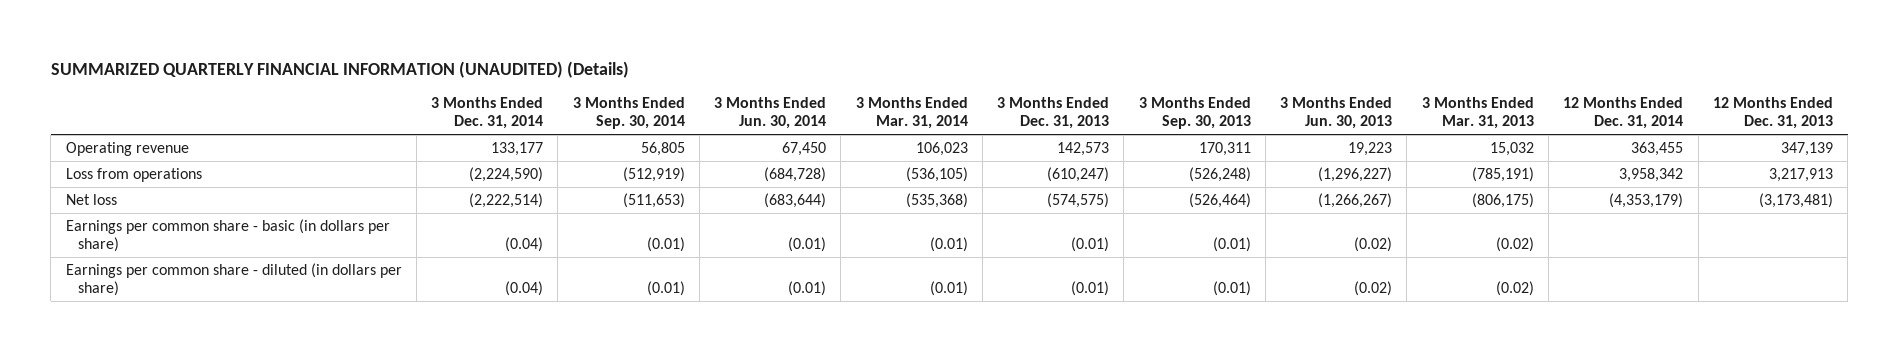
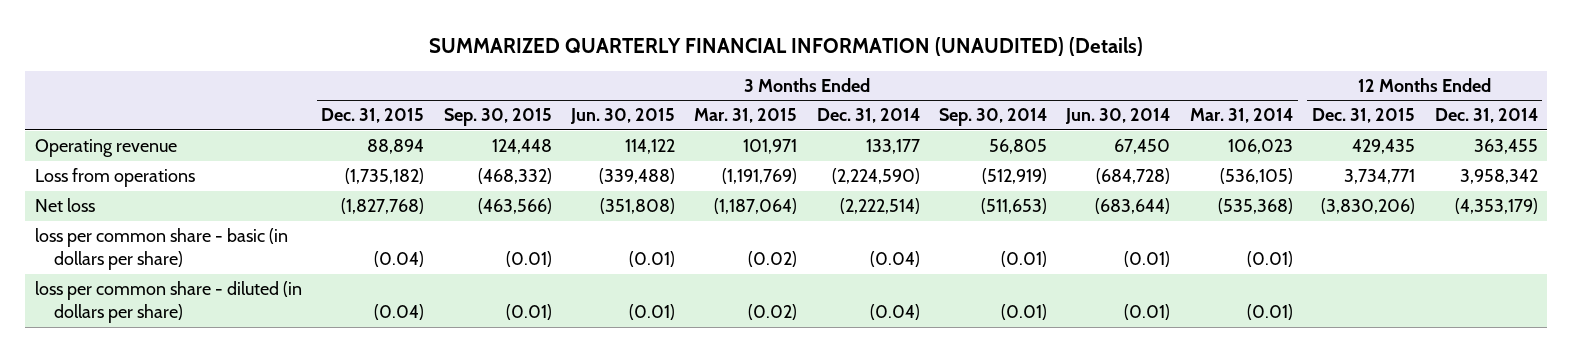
[997,97,1110,130] 3 Months Ended Dec. 31, 2013 -> none
[1138,97,1251,130] 3 Months Ended Sep. 30, 2013 -> none
[1280,97,1393,130] 3 Months Ended Jun. 30, 2013 -> none
[1421,97,1534,130] 3 Months Ended Mar. 31, 2013 -> none
[1712,97,1833,130] 12 Months Ended Dec. 31, 2013 -> none
none -> [321,108,425,124] Dec. 31, 2015
none -> [443,108,552,127] Sep. 30, 2015
none -> [570,108,676,125] Jun. 30, 2015
none -> [694,108,798,124] Mar. 31, 2015
none -> [1312,108,1416,124] Dec. 31, 2015
[65,218,390,252] Earnings per common share - basic (in dollars per share) -> [35,228,289,271] loss per common share - basic (in dollars per share)
[65,262,402,296] Earnings per common share - diluted (in dollars per share) -> [35,281,303,324] loss per common share - diluted (in dollars per share)

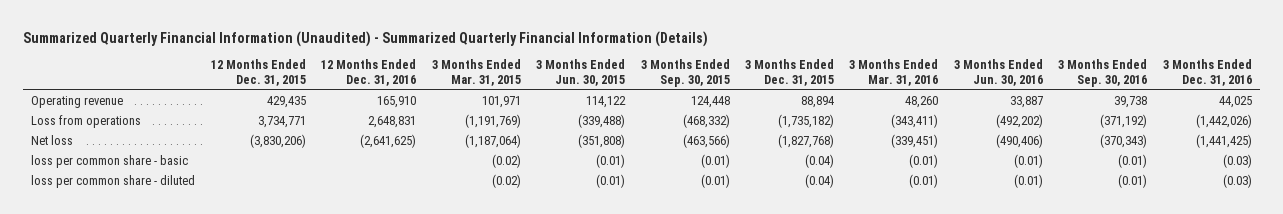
[429,36,1144,56] SUMMARIZED QUARTERLY FINANCIAL INFORMATION (UNAUDITED) (Details) -> [23,30,709,47] Summarized Quarterly Financial Information (Unaudited) - Summarized Quarterly Financial Information (Details)
[816,108,920,124] Dec. 31, 2014 -> none
[939,108,1048,127] Sep. 30, 2014 -> none
[1065,108,1171,125] Jun. 30, 2014 -> none
[1189,108,1293,124] Mar. 31, 2014 -> none
[1434,108,1538,124] Dec. 31, 2014 -> none
none -> [321,59,417,87] 12 Months Ended Dec. 31, 2016
none -> [849,59,939,87] 3 Months Ended Mar. 31, 2016
none -> [953,59,1043,87] 3 Months Ended Jun. 30, 2016
none -> [1058,59,1148,88] 3 Months Ended Sep. 30, 2016
none -> [1162,59,1252,87] 3 Months Ended Dec. 31, 2016
[35,228,289,271] loss per common share - basic (in dollars per share) -> [31,155,189,169] loss per common share - basic
[35,281,303,324] loss per common share - diluted (in dollars per share) -> [31,175,196,189] loss per common share - diluted

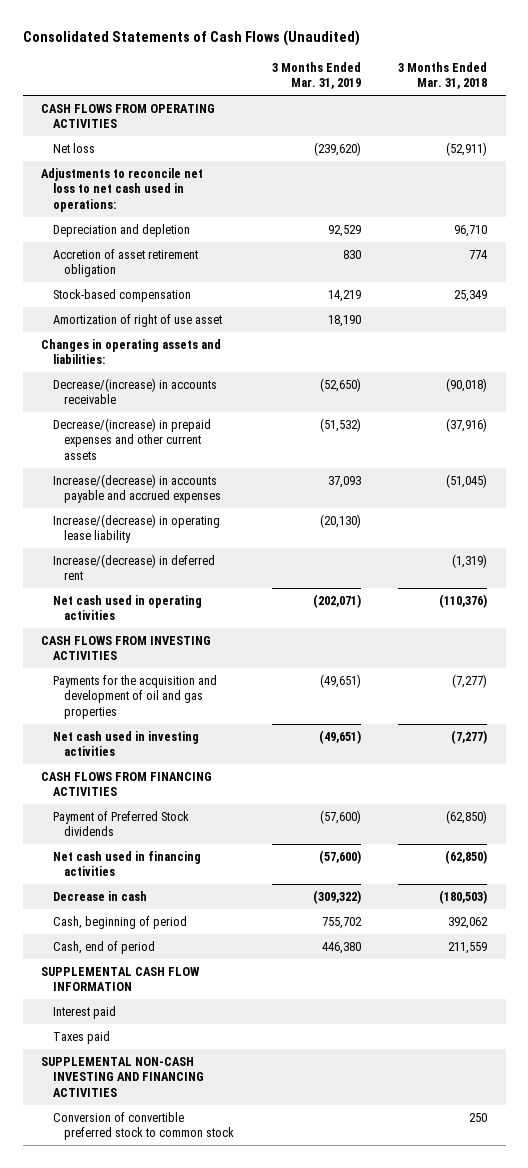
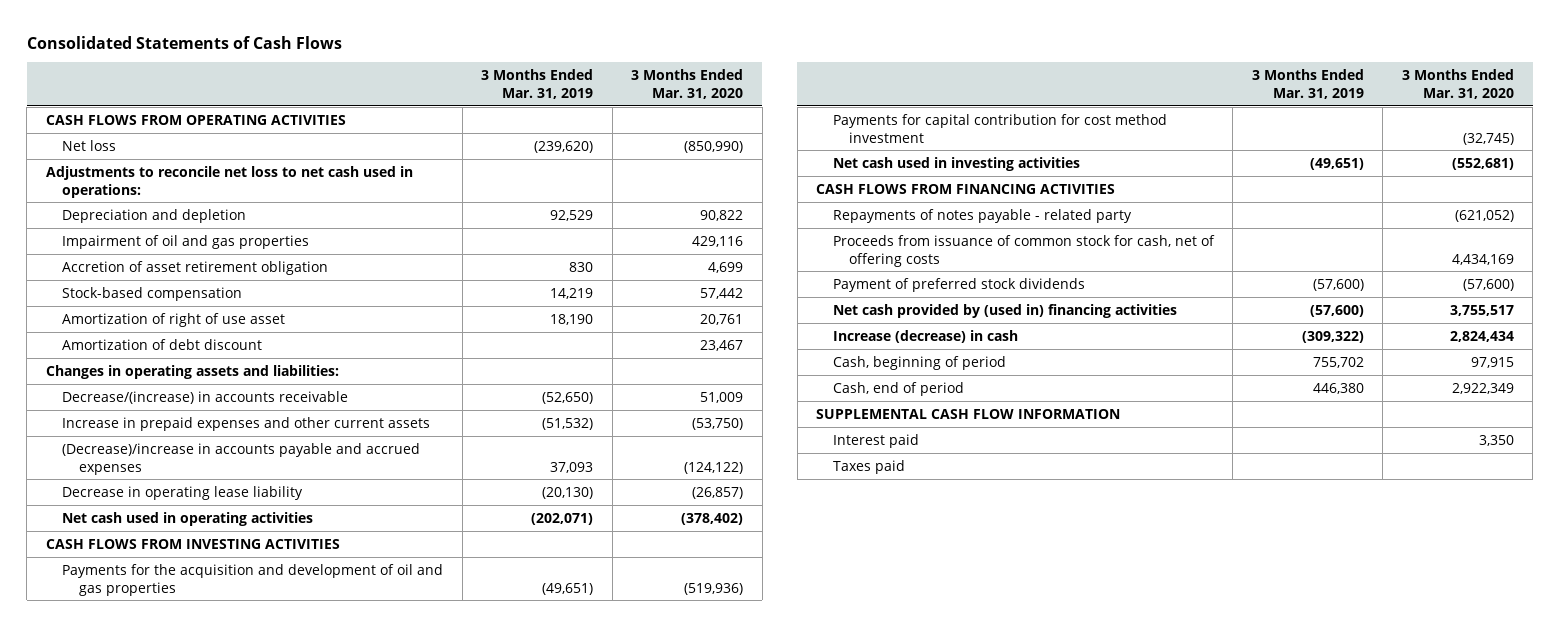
[22,30,360,47] Consolidated Statements of Cash Flows (Unaudited) -> [26,35,342,49] Consolidated Statements of Cash Flows
[398,61,488,90] 3 Months Ended Mar. 31, 2018 -> none
none -> [631,69,744,100] 3 Months Ended Mar. 31, 2020
none -> [62,234,310,249] Impairment of oil and gas properties
none -> [62,338,263,350] Amortization of debt discount
[52,553,215,581] Increase/(decrease) in deferred rent -> none
[52,417,211,460] Decrease/(increase) in prepaid expenses and other current assets -> [62,416,431,431] Increase in prepaid expenses and other current assets
[52,473,222,504] Increase/(decrease) in accounts payable and accrued expenses -> [62,442,421,475] (Decrease)/increase in accounts payable and accrued expenses
[52,513,220,544] Increase/(decrease) in operating lease liability -> [62,485,304,500] Decrease in operating lease liability
none -> [832,113,1167,143] Payments for capital contribution for cost method investment
none -> [832,208,1132,223] Repayments of notes payable - related party
none -> [832,234,1215,267] Proceeds from issuance of common stock for cash, net of offering costs
[52,810,189,837] Payment of Preferred Stock dividends -> [832,277,1085,292] Payment of preferred stock dividends
[52,850,201,877] Net cash used in financing activities -> [832,303,1177,318] Net cash provided by (used in) financing activities
[52,890,147,901] Decrease in cash -> [832,329,1018,343] Increase (decrease) in cash
[41,1056,204,1097] SUPPLEMENTAL NON-CASH INVESTING AND FINANCING ACTIVITIES -> none
[52,1111,235,1141] Conversion of convertible preferred stock to common stock -> none

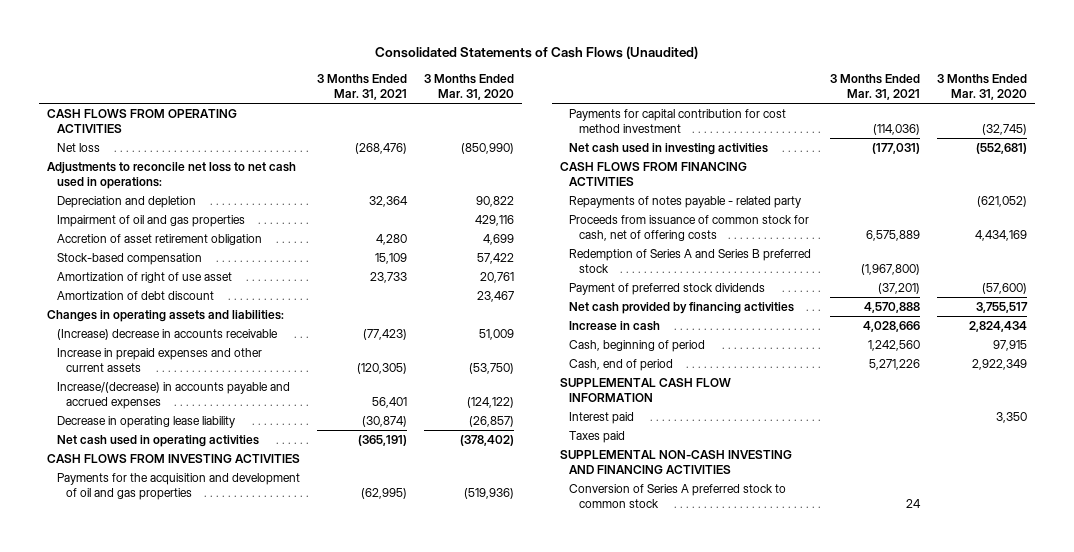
[26,35,342,49] Consolidated Statements of Cash Flows -> [374,46,698,60] Consolidated Statements of Cash Flows (Unaudited)
[481,69,594,100] 3 Months Ended Mar. 31, 2019 -> none
none -> [316,73,407,101] 3 Months Ended Mar. 31, 2021
[700,287,744,299] 57,442 -> [476,252,514,264] 57,422
[62,390,349,404] Decrease/(increase) in accounts receivable -> [56,328,278,340] (Increase) decrease in accounts receivable
[62,442,421,475] (Decrease)/increase in accounts payable and accrued expenses -> [56,381,290,409] Increase/(decrease) in accounts payable and accrued expenses
none -> [569,248,812,273] Redemption of Series A and Series B preferred stock
[832,303,1177,318] Net cash provided by (used in) financing activities -> [569,301,795,314] Net cash provided by financing activities
[832,329,1018,343] Increase (decrease) in cash -> [569,320,661,331] Increase in cash
none -> [560,449,793,474] SUPPLEMENTAL NON-CASH INVESTING AND FINANCING ACTIVITIES
none -> [569,483,787,508] Conversion of Series A preferred stock to common stock

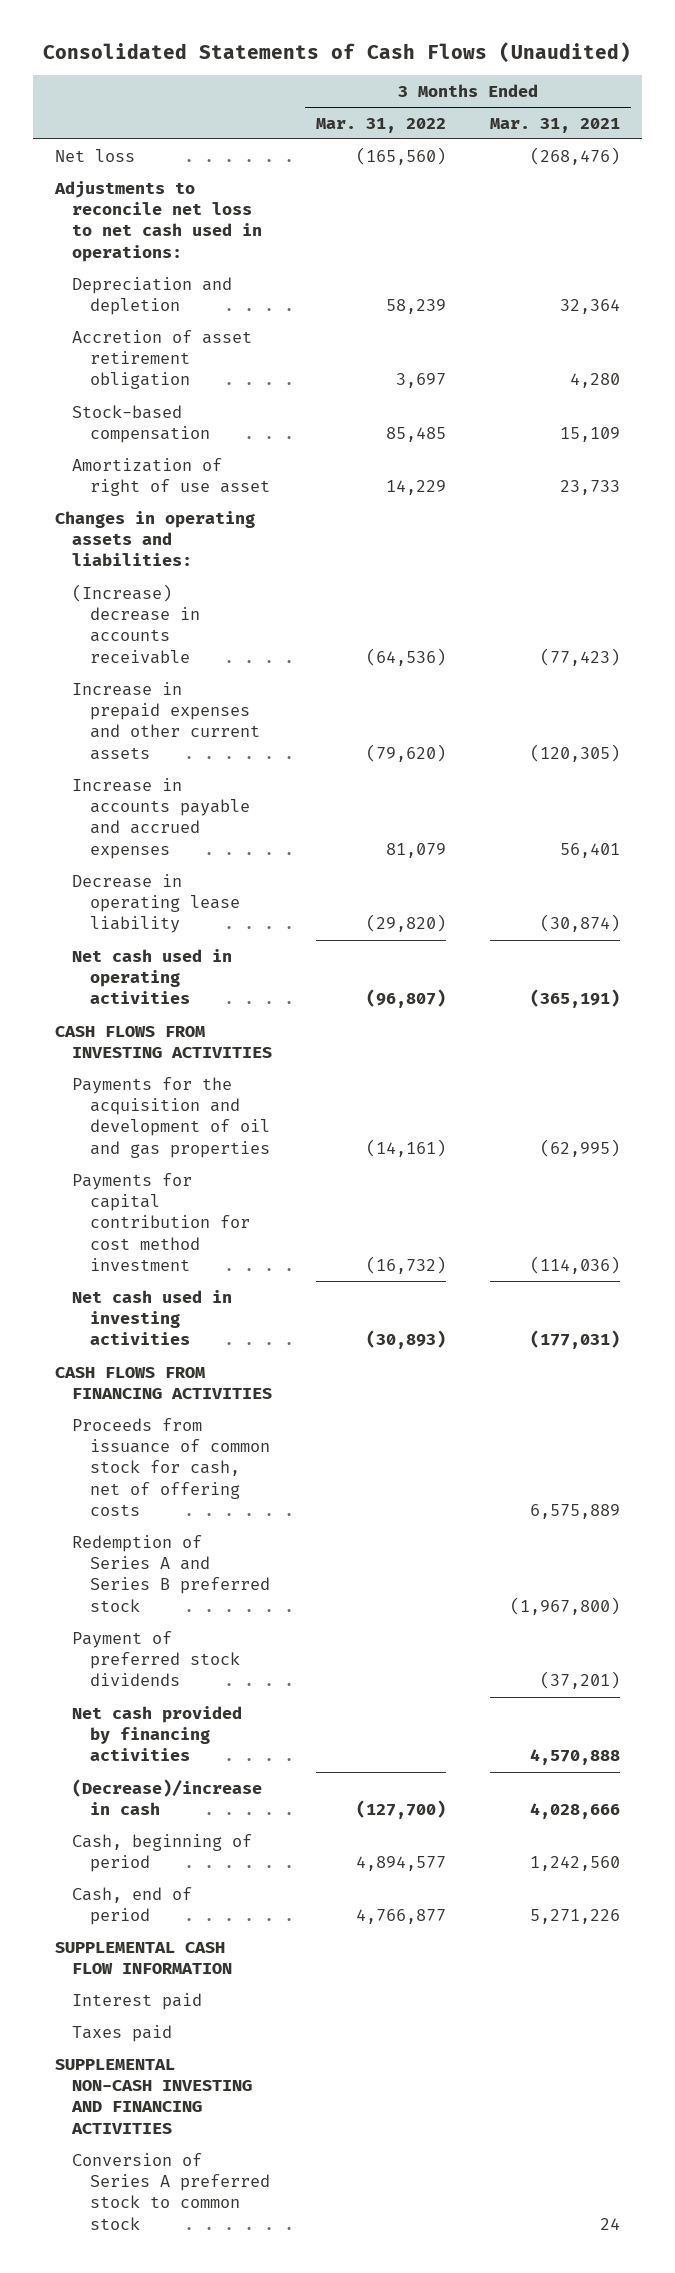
[423,73,514,101] 3 Months Ended Mar. 31, 2020 -> none
none -> [316,117,447,133] Mar. 31, 2022
[47,108,238,133] CASH FLOWS FROM OPERATING ACTIVITIES -> none
[56,214,245,227] Impairment of oil and gas properties -> none
[56,290,214,300] Amortization of debt discount -> none
[56,381,290,409] Increase/(decrease) in accounts payable and accrued expenses -> [72,777,251,859] Increase in accounts payable and accrued expenses
[569,195,802,208] Repayments of notes payable - related party -> none
[569,320,661,331] Increase in cash -> [72,1778,263,1816] (Decrease)/increase in cash

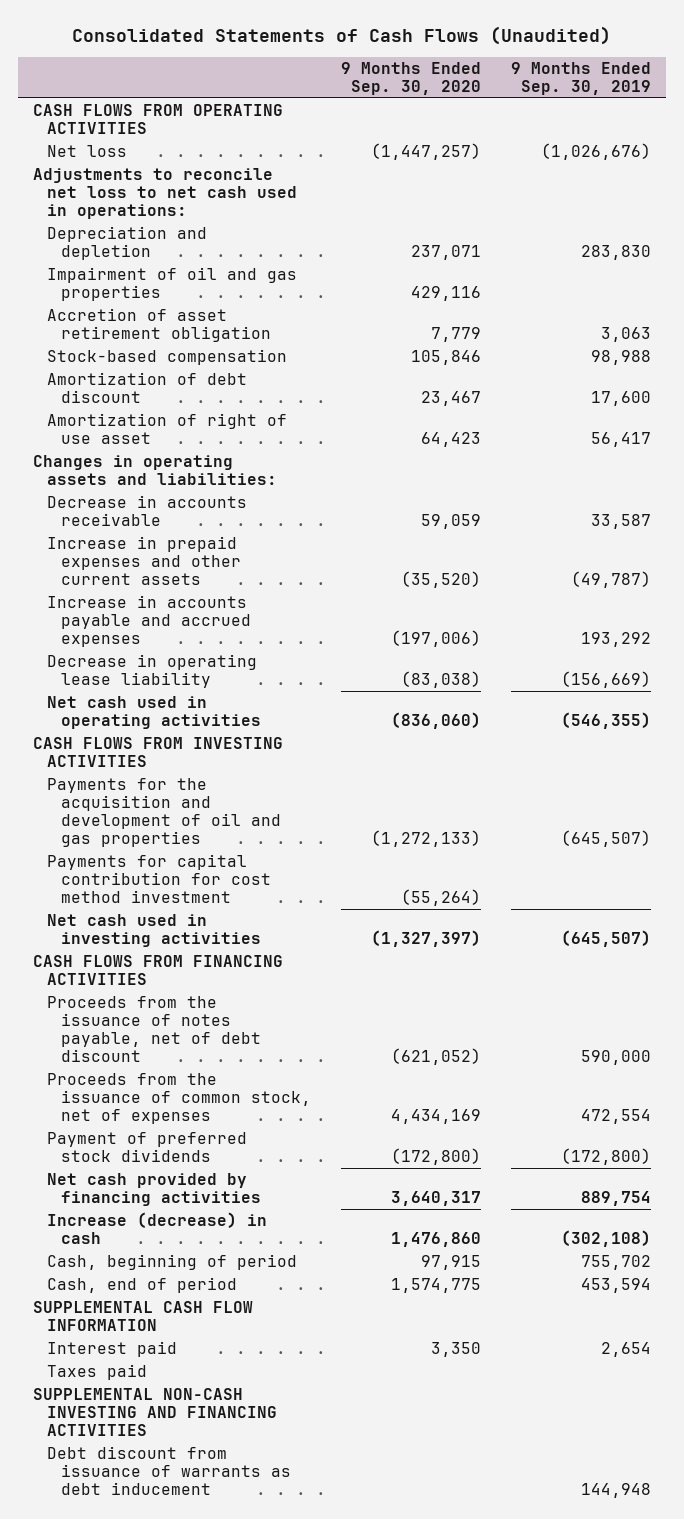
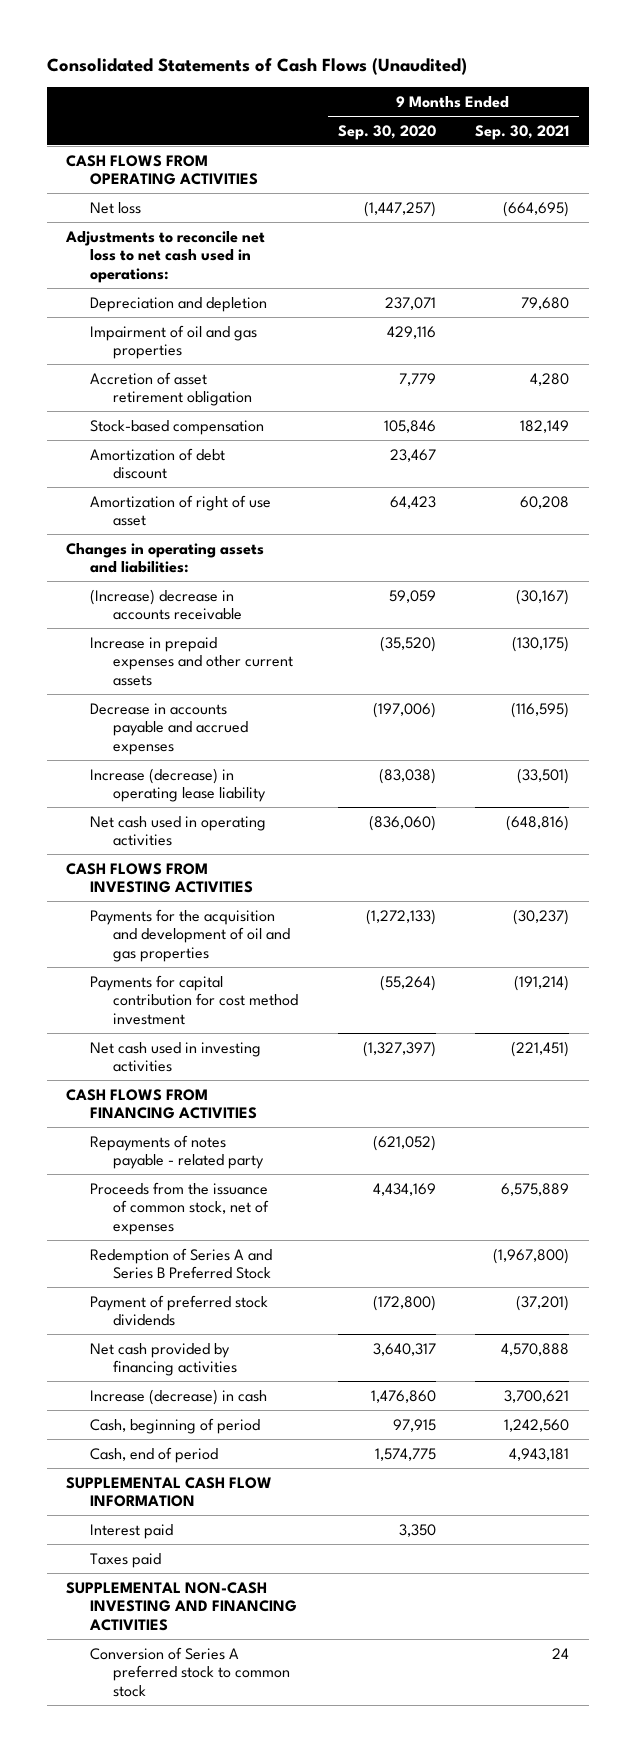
[511,61,652,95] 9 Months Ended Sep. 30, 2019 -> none
none -> [475,124,570,140] Sep. 30, 2021
[46,494,247,526] Decrease in accounts receivable -> [89,588,242,621] (Increase) decrease in accounts receivable
[46,594,251,647] Increase in accounts payable and accrued expenses -> [89,702,248,755] Decrease in accounts payable and accrued expenses
[46,653,257,688] Decrease in operating lease liability -> [89,767,266,803] Increase (decrease) in operating lease liability
[46,995,261,1062] Proceeds from the issuance of notes payable, net of debt discount -> [89,1134,264,1170] Repayments of notes payable - related party
none -> [89,1247,272,1280] Redemption of Series A and Series B Preferred Stock
[46,1445,291,1495] Debt discount from issuance of warrants as debt inducement -> none
none -> [89,1646,290,1697] Conversion of Series A preferred stock to common stock

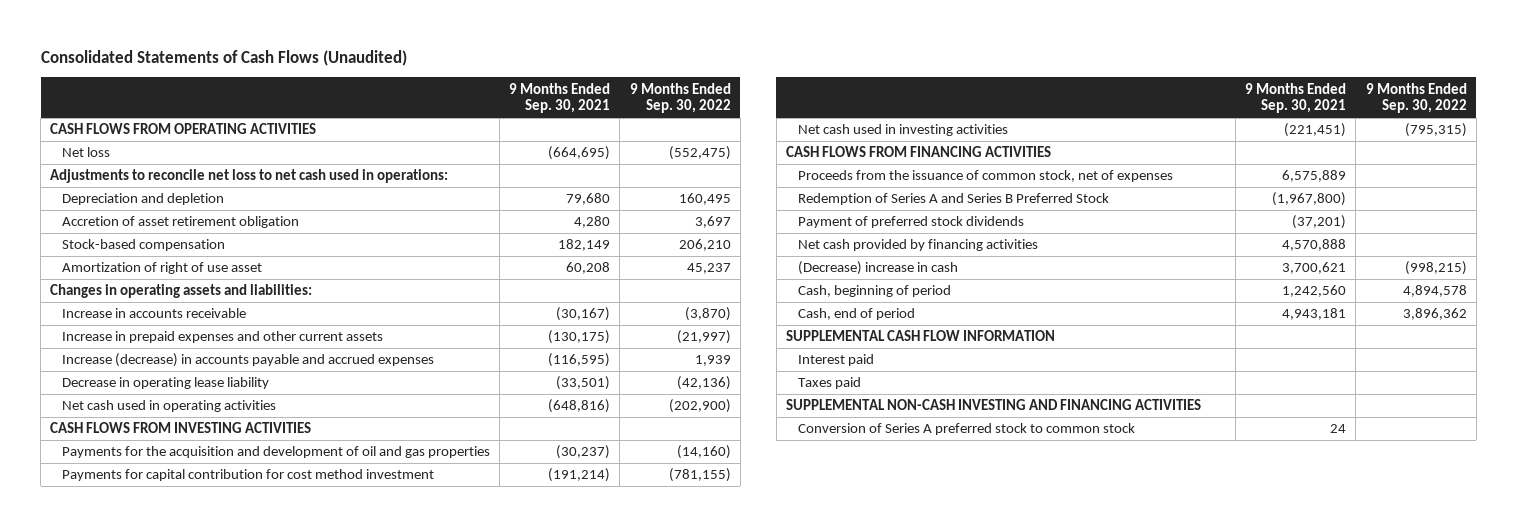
[337,124,436,140] Sep. 30, 2020 -> none
none -> [629,82,731,114] 9 Months Ended Sep. 30, 2022
[89,324,257,360] Impairment of oil and gas properties -> none
[89,447,225,480] Amortization of debt discount -> none
[89,588,242,621] (Increase) decrease in accounts receivable -> [61,308,246,319] Increase in accounts receivable
[89,702,248,755] Decrease in accounts payable and accrued expenses -> [61,353,434,368] Increase (decrease) in accounts payable and accrued expenses
[89,767,266,803] Increase (decrease) in operating lease liability -> [61,377,269,390] Decrease in operating lease liability
[89,1134,264,1170] Repayments of notes payable - related party -> none
[89,1388,267,1405] Increase (decrease) in cash -> [797,261,958,276] (Decrease) increase in cash

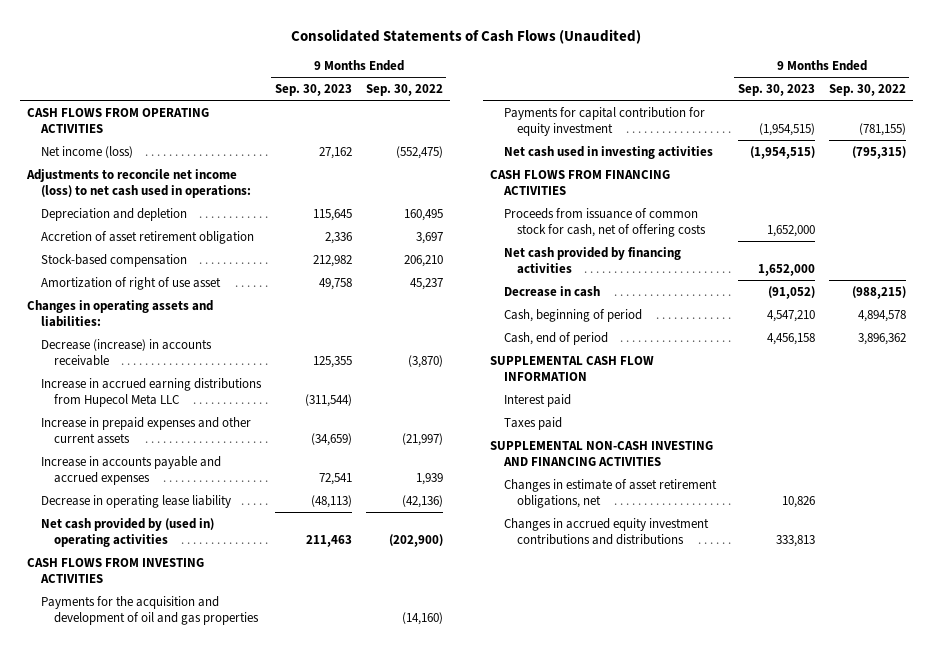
[509,82,611,114] 9 Months Ended Sep. 30, 2021 -> none
none -> [274,84,352,97] Sep. 30, 2023
[61,147,110,158] Net loss -> [40,146,133,159] Net income (loss)
[50,169,449,184] Adjustments to reconcile net loss to net cash used in operations: -> [26,169,251,198] Adjustments to reconcile net income (loss) to net cash used in operations:
[61,308,246,319] Increase in accounts receivable -> [40,339,212,366] Decrease (increase) in accounts receivable
none -> [40,378,262,407] Increase in accrued earning distributions from Hupecol Meta LLC
[61,353,434,368] Increase (decrease) in accounts payable and accrued expenses -> [40,456,221,485] Increase in accounts payable and accrued expenses
[61,400,276,413] Net cash used in operating activities -> [40,518,214,547] Net cash provided by (used in) operating activities
[61,469,434,482] Payments for capital contribution for cost method investment -> [503,107,705,136] Payments for capital contribution for equity investment
[797,193,1109,206] Redemption of Series A and Series B Preferred Stock -> none
[797,216,1024,229] Payment of preferred stock dividends -> none
[797,170,1173,183] Proceeds from the issuance of common stock, net of expenses -> [503,208,707,237] Proceeds from issuance of common stock for cash, net of offering costs
[797,261,958,276] (Decrease) increase in cash -> [503,286,600,298] Decrease in cash
[1404,261,1467,276] (998,215) -> [851,286,906,300] (988,215)
[797,423,1135,436] Conversion of Series A preferred stock to common stock -> none
none -> [503,479,717,508] Changes in estimate of asset retirement obligations, net
none -> [503,518,709,545] Changes in accrued equity investment contributions and distributions

